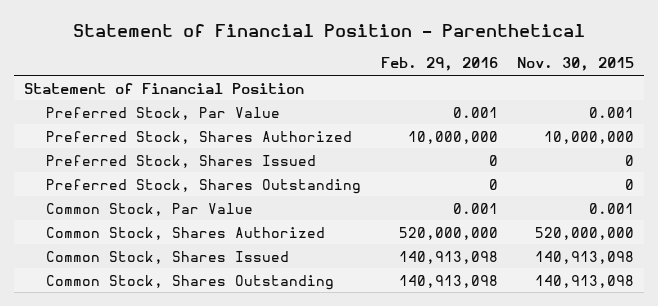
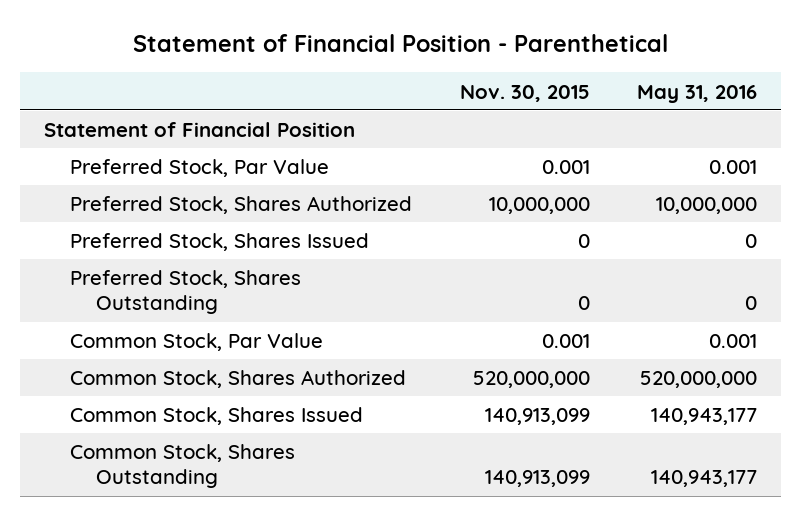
[380,57,498,72] Feb. 29, 2016 -> none
none -> [637,84,758,103] May 31, 2016
[534,250,634,264] 140,913,098 -> [484,408,590,426] 140,913,099
[534,274,634,288] 140,913,098 -> [484,470,590,488] 140,913,099

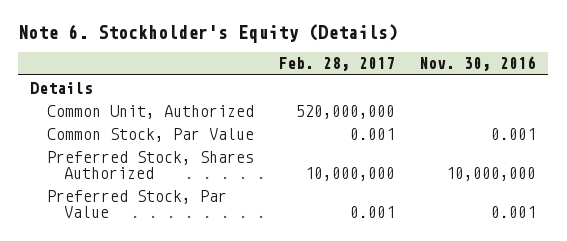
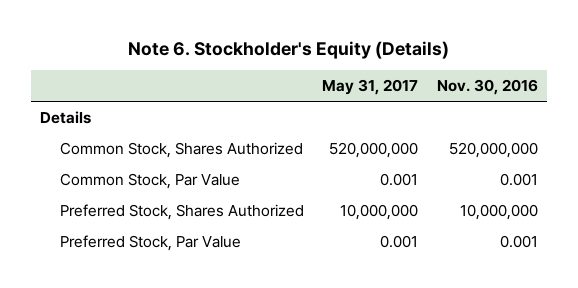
[278,57,396,72] Feb. 28, 2017 -> none
none -> [322,79,419,96] May 31, 2017
[47,104,255,119] Common Unit, Authorized -> none
none -> [59,141,303,158] Common Stock, Shares Authorized

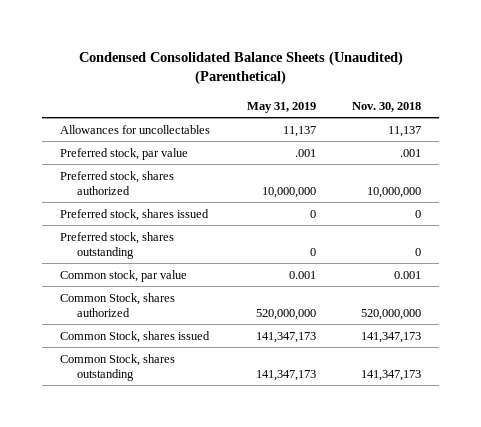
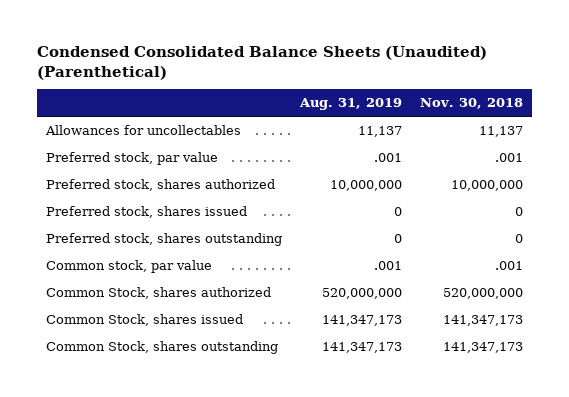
[246,101,316,113] May 31, 2019 -> none
none -> [298,98,402,111] Aug. 31, 2019
[394,270,422,279] 0.001 -> [494,260,523,270] .001

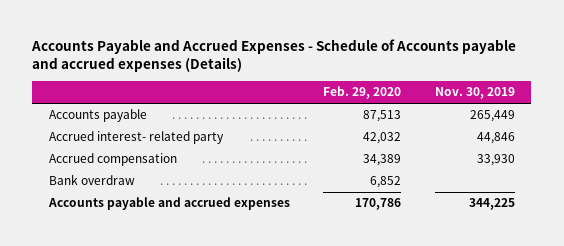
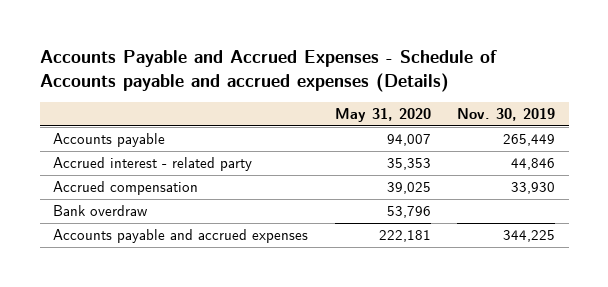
[323,86,402,100] Feb. 29, 2020 -> none
none -> [334,108,431,123] May 31, 2020
[48,131,224,145] Accrued interest- related party -> [52,157,252,172] Accrued interest - related party

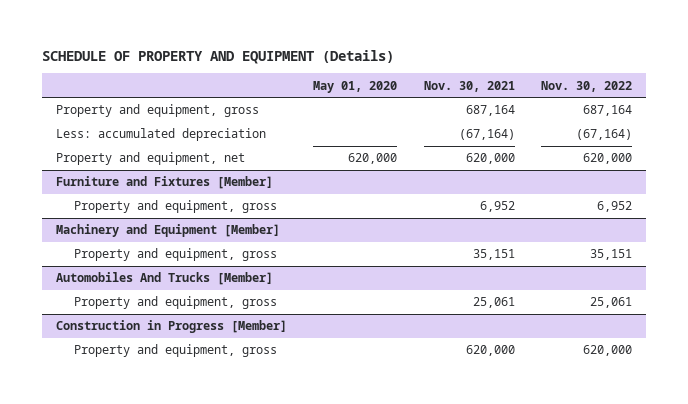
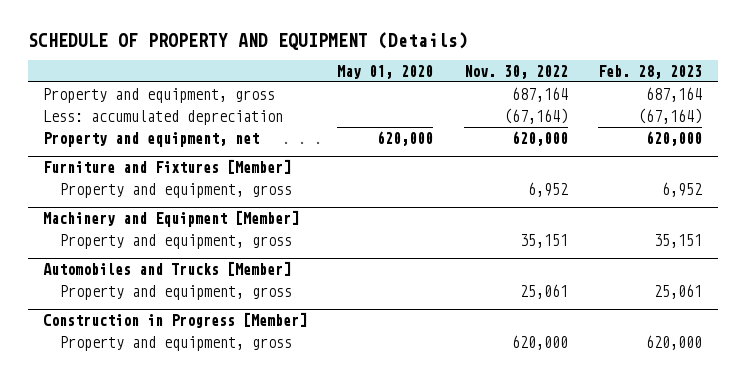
[423,80,515,92] Nov. 30, 2021 -> none
none -> [598,64,703,79] Feb. 28, 2023
[55,272,273,286] Automobiles And Trucks [Member] -> [43,261,292,277] Automobiles and Trucks [Member]

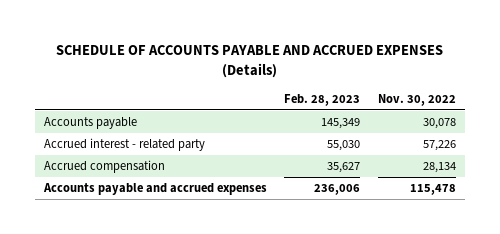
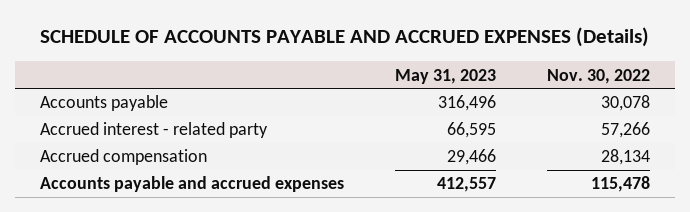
[284,93,361,106] Feb. 28, 2023 -> none
none -> [395,68,497,84] May 31, 2023
[422,140,456,152] 57,226 -> [600,122,650,139] 57,266

